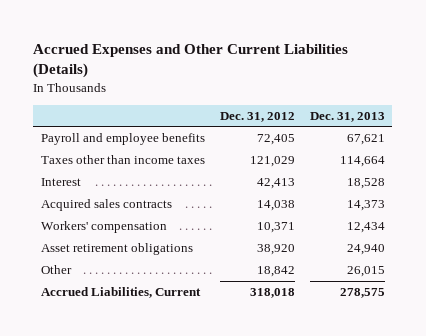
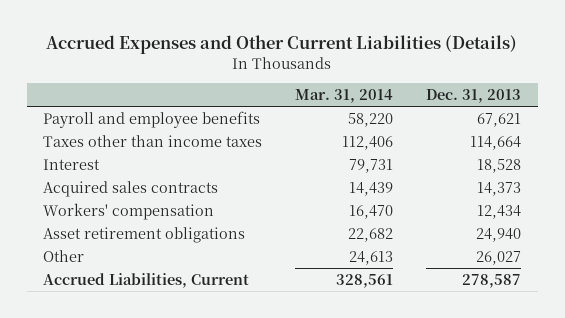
[219,111,295,122] Dec. 31, 2012 -> none
none -> [295,88,394,103] Mar. 31, 2014
[346,266,385,278] 26,015 -> [476,250,522,265] 26,027
[339,288,385,299] 278,575 -> [462,273,522,288] 278,587

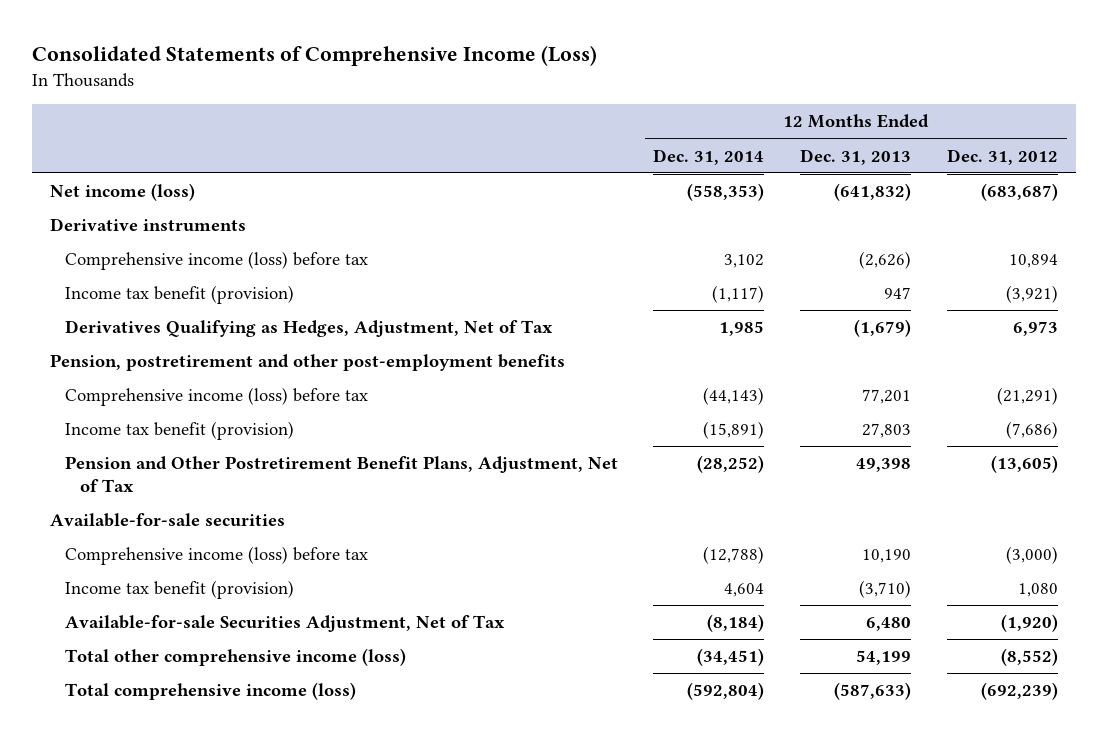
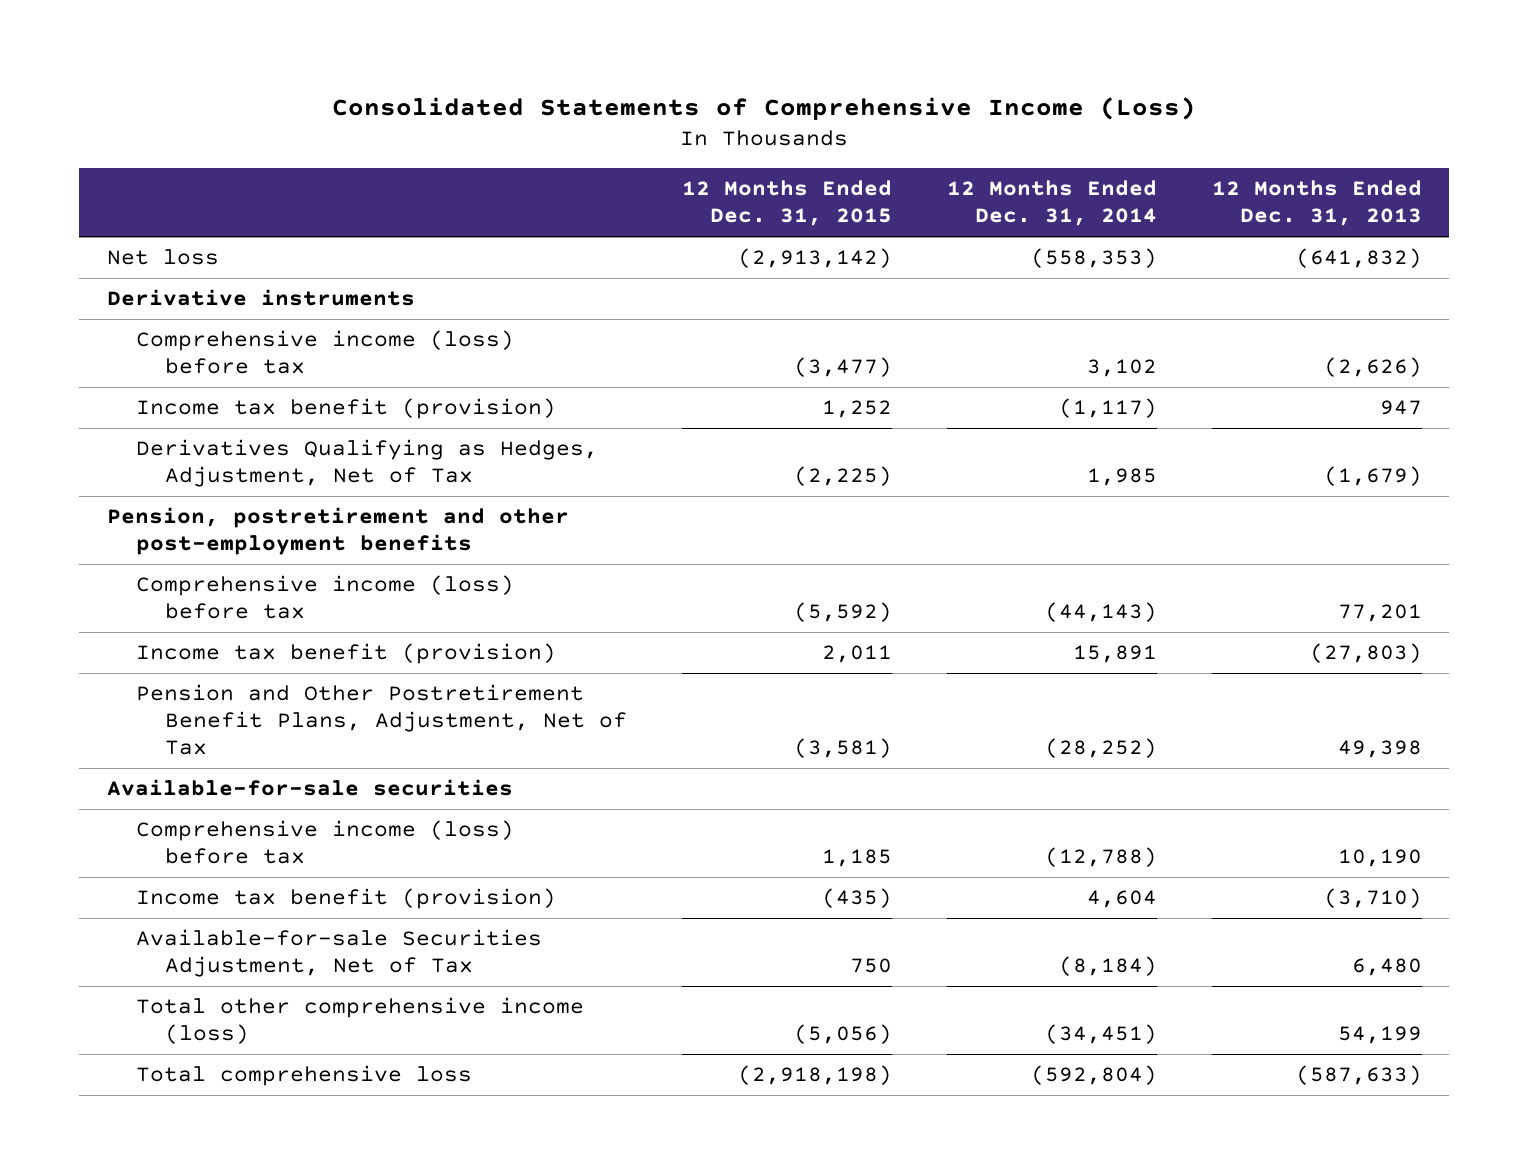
[946,148,1058,165] Dec. 31, 2012 -> none
none -> [682,180,893,227] 12 Months Ended Dec. 31, 2015
[49,183,195,202] Net income (loss) -> [106,249,219,266] Net loss
[703,421,765,440] (15,891) -> [1072,645,1157,664] 15,891
[862,423,912,439] 27,803 -> [1309,643,1422,664] (27,803)
[64,682,356,701] Total comprehensive income (loss) -> [135,1065,472,1087] Total comprehensive loss

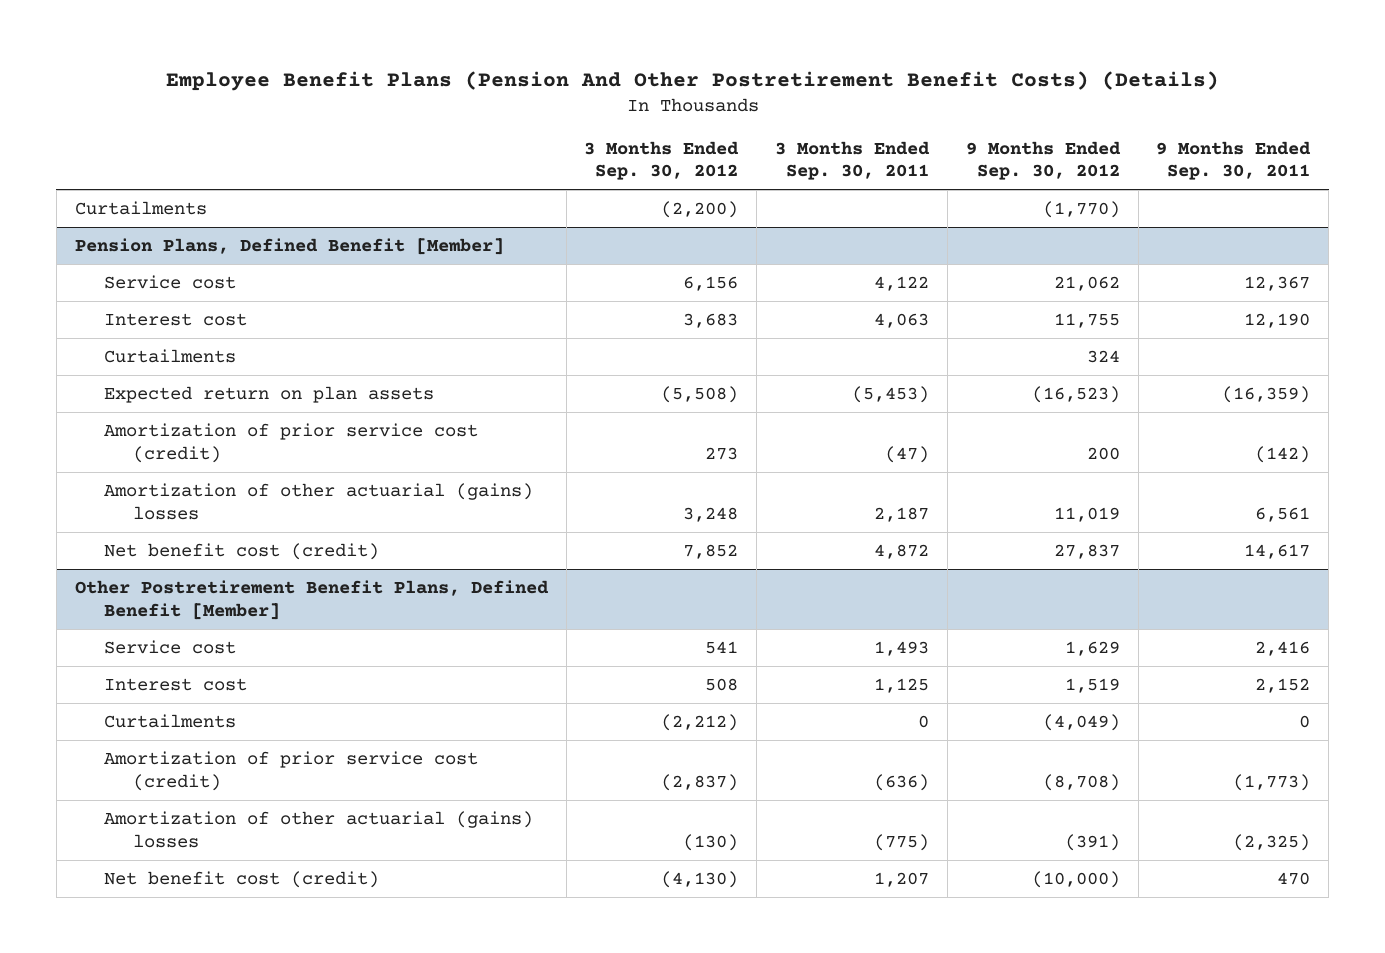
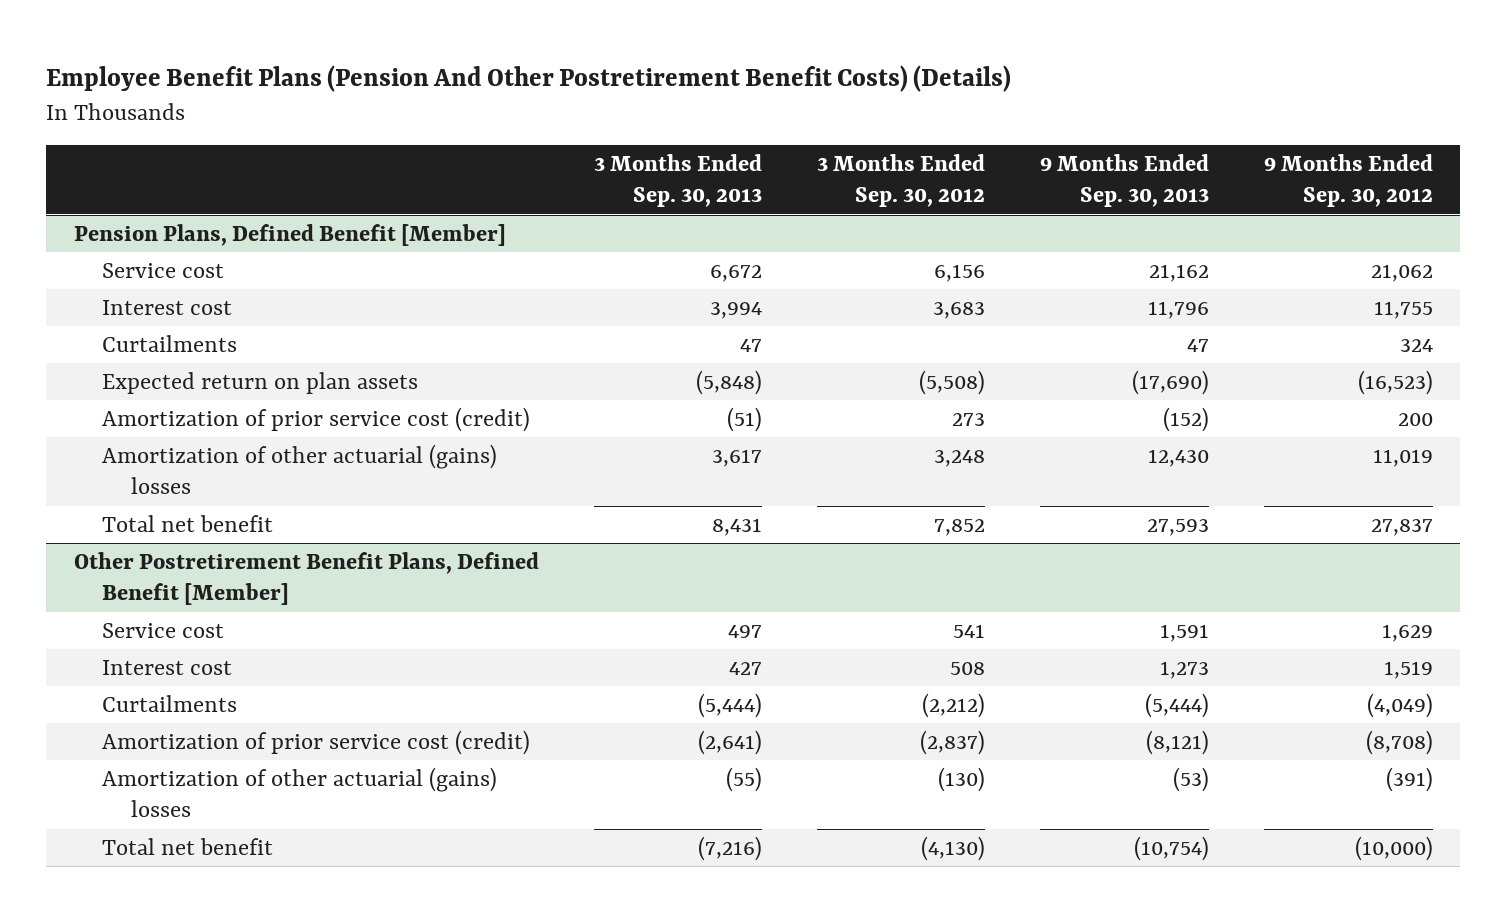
[775,140,931,181] 3 Months Ended Sep. 30, 2011 -> none
[1156,140,1312,181] 9 Months Ended Sep. 30, 2011 -> none
none -> [593,154,762,208] 3 Months Ended Sep. 30, 2013
none -> [1039,154,1209,208] 9 Months Ended Sep. 30, 2013
[74,200,207,215] Curtailments -> none
[103,542,379,560] Net benefit cost (credit) -> [102,514,274,532] Total net benefit
[103,870,379,888] Net benefit cost (credit) -> [102,837,274,855] Total net benefit

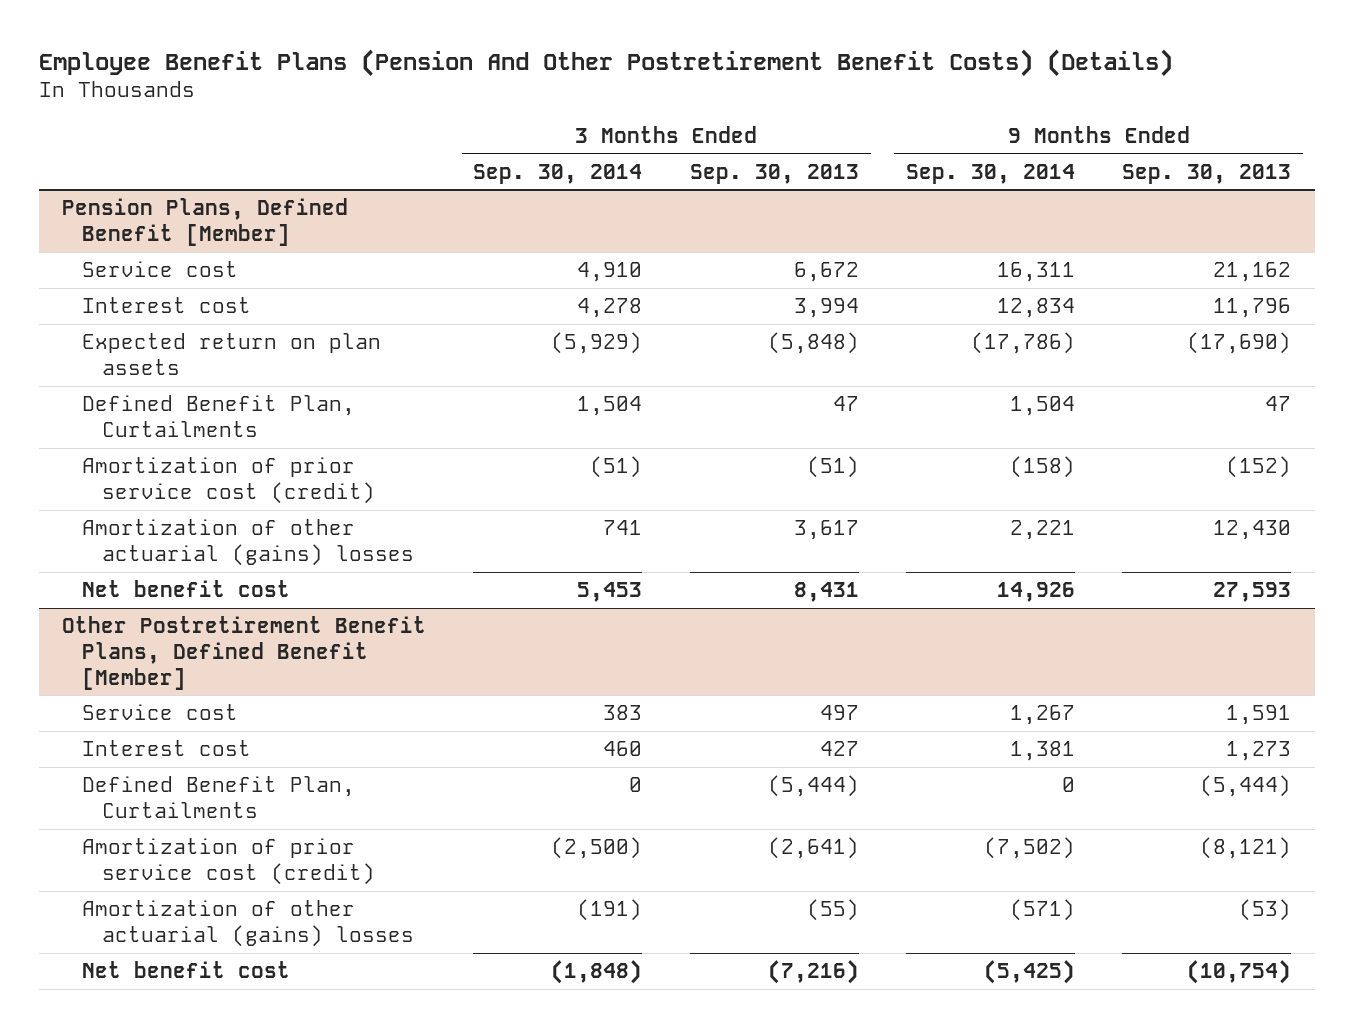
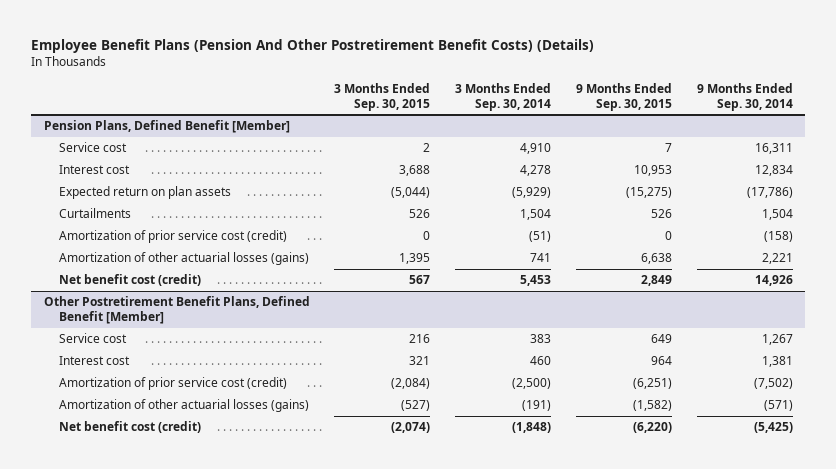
[689,163,859,184] Sep. 30, 2013 -> none
[1122,163,1292,184] Sep. 30, 2013 -> none
none -> [334,82,431,111] 3 Months Ended Sep. 30, 2015
none -> [575,82,672,111] 9 Months Ended Sep. 30, 2015
[81,395,355,437] Defined Benefit Plan, Curtailments -> [59,208,132,219] Curtailments
[81,519,414,566] Amortization of other actuarial (gains) losses -> [59,252,310,266] Amortization of other actuarial losses (gains)
[81,580,290,598] Net benefit cost -> [59,274,202,287] Net benefit cost (credit)
[81,776,355,818] Defined Benefit Plan, Curtailments -> none
[81,900,414,947] Amortization of other actuarial (gains) losses -> [59,399,310,413] Amortization of other actuarial losses (gains)
[81,961,290,979] Net benefit cost -> [59,421,202,434] Net benefit cost (credit)

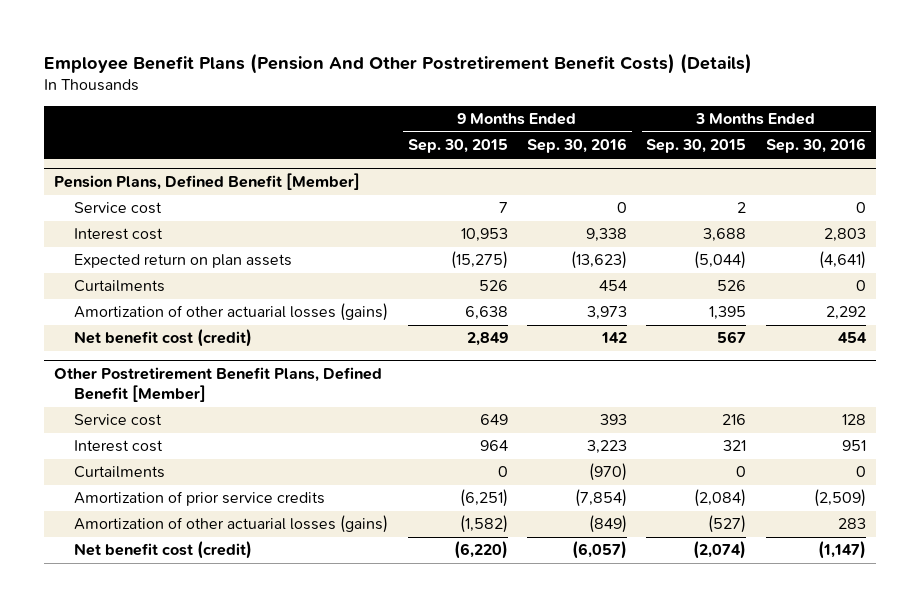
[455,82,552,111] 3 Months Ended Sep. 30, 2014 -> none
[696,82,793,111] 9 Months Ended Sep. 30, 2014 -> none
none -> [526,138,627,154] Sep. 30, 2016
none -> [765,138,866,154] Sep. 30, 2016
[59,230,288,244] Amortization of prior service cost (credit) -> none
none -> [74,466,166,479] Curtailments
[59,377,288,391] Amortization of prior service cost (credit) -> [74,491,326,507] Amortization of prior service credits

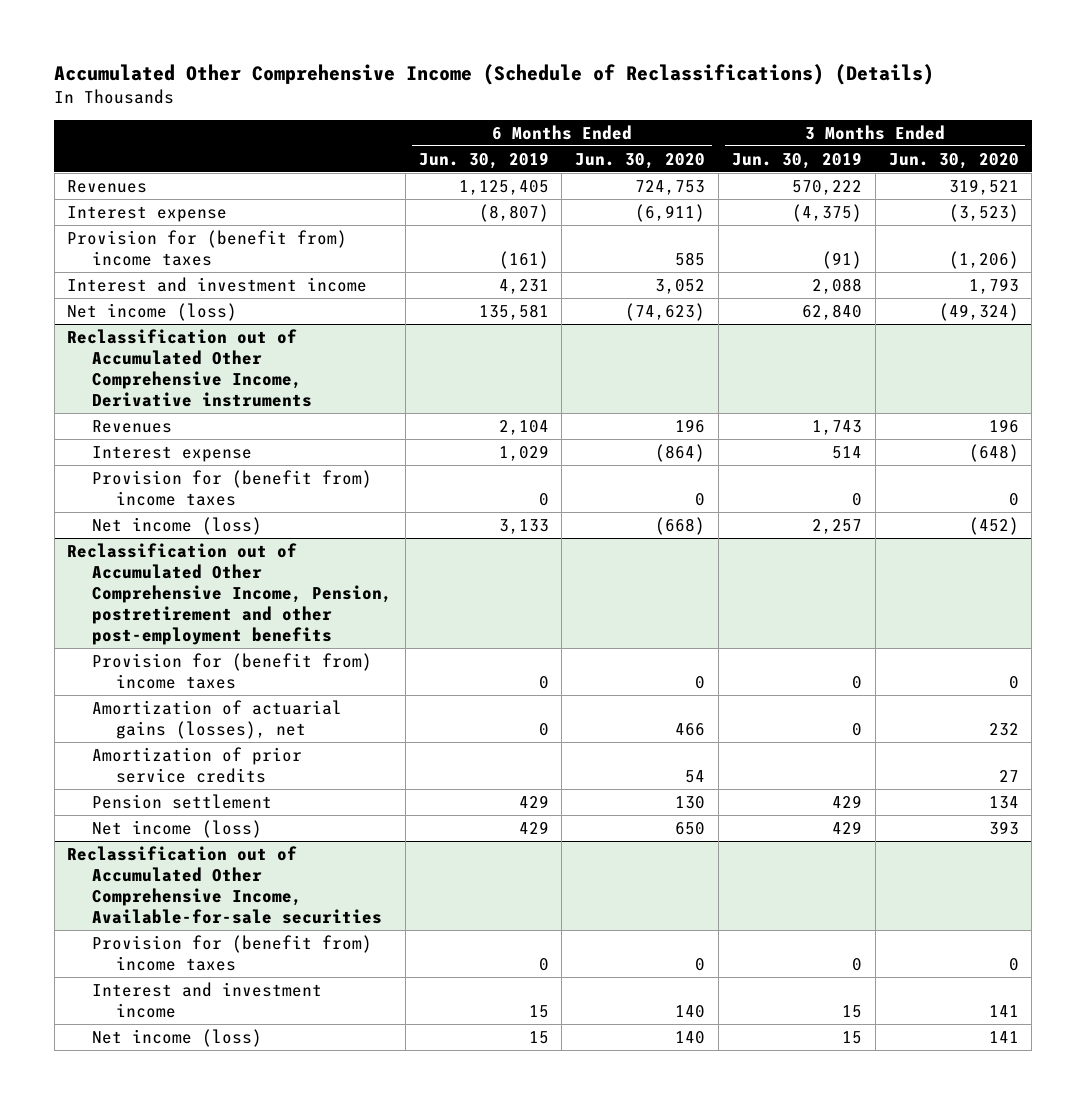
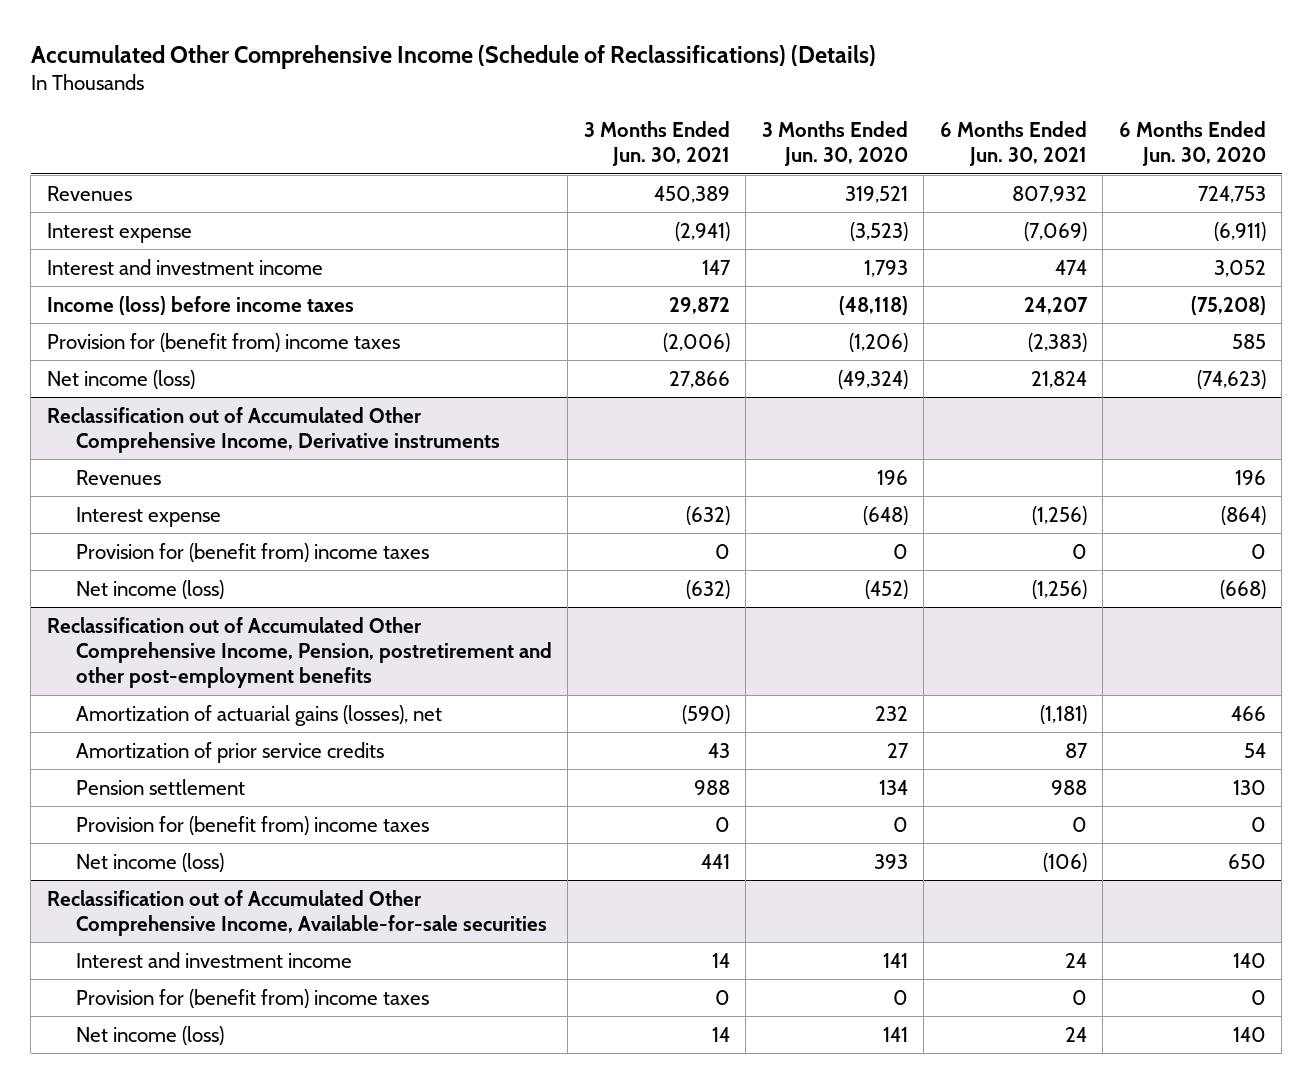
[418,151,549,169] Jun. 30, 2019 -> none
[731,151,862,169] Jun. 30, 2019 -> none
none -> [583,120,730,167] 3 Months Ended Jun. 30, 2021
none -> [939,120,1087,167] 6 Months Ended Jun. 30, 2021
none -> [46,295,354,315] Income (loss) before income taxes
[67,229,348,266] Provision for (benefit from) income taxes -> [46,332,400,352] Provision for (benefit from) income taxes
[91,652,372,689] Provision for (benefit from) income taxes -> [75,815,429,835] Provision for (benefit from) income taxes
[91,934,372,971] Provision for (benefit from) income taxes -> [75,988,429,1008] Provision for (benefit from) income taxes

